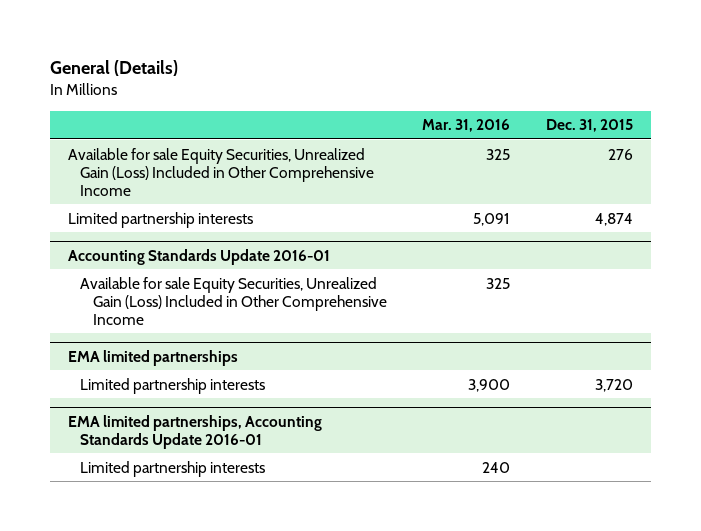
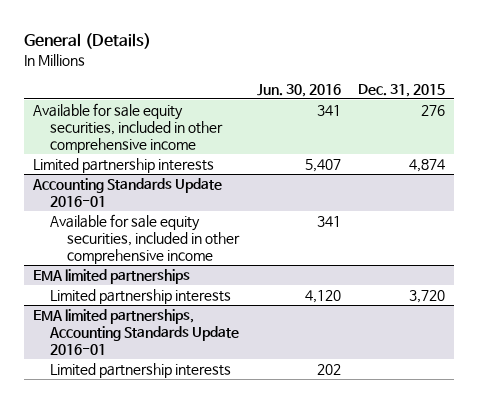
[422,119,511,133] Mar. 31, 2016 -> none
none -> [256,83,341,97] Jun. 30, 2016
[67,147,375,196] Available for sale Equity Securities, Unrealized Gain (Loss) Included in Other Comprehensive Income -> [32,103,224,153] Available for sale equity securities, included in other comprehensive income
[80,276,387,325] Available for sale Equity Securities, Unrealized Gain (Loss) Included in Other Comprehensive Income -> [50,214,241,264] Available for sale equity securities, included in other comprehensive income

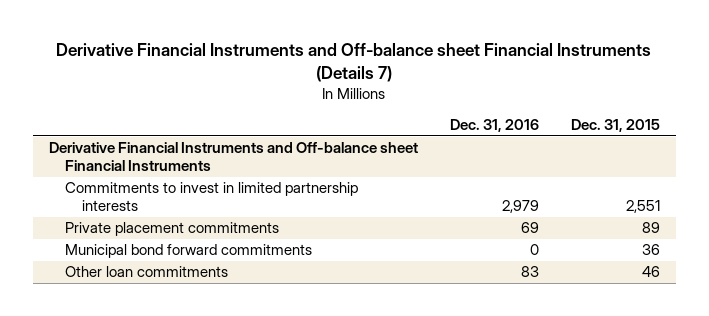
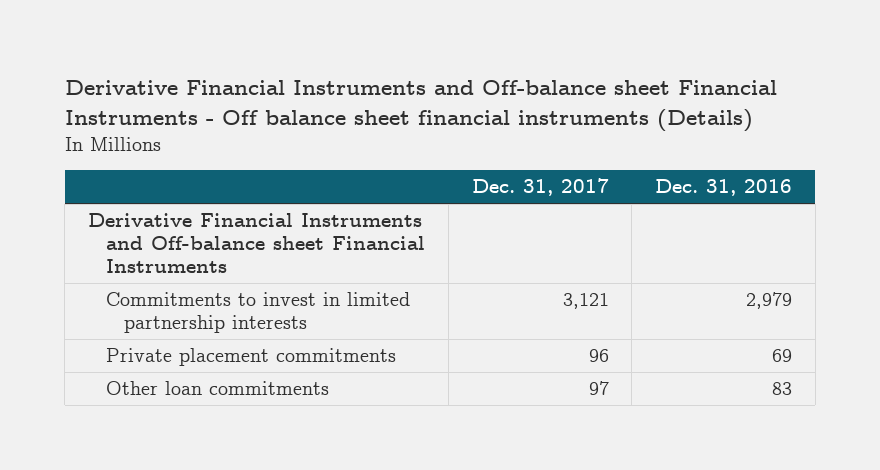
[56,42,652,82] Derivative Financial Instruments and Off-balance sheet Financial Instruments (Details 7) -> [64,79,777,132] Derivative Financial Instruments and Off-balance sheet Financial Instruments - Off balance sheet financial instruments (Details)
[571,119,661,133] Dec. 31, 2015 -> none
none -> [471,178,609,197] Dec. 31, 2017
[65,244,313,259] Municipal bond forward commitments -> none

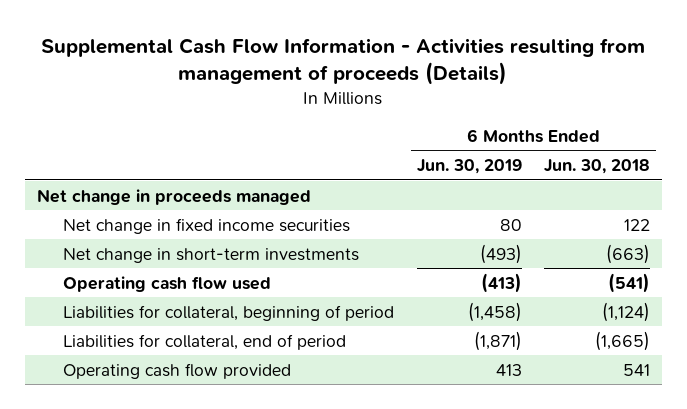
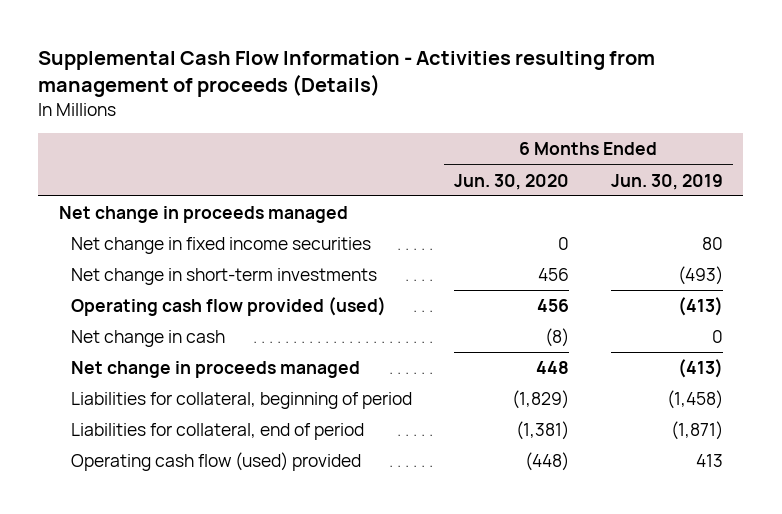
[544,159,651,175] Jun. 30, 2018 -> none
none -> [454,173,570,190] Jun. 30, 2020
[63,275,272,292] Operating cash flow used -> [71,296,387,316] Operating cash flow provided (used)
none -> [71,329,226,347] Net change in cash
none -> [71,360,361,378] Net change in proceeds managed
[63,362,292,379] Operating cash flow provided -> [71,451,362,471] Operating cash flow (used) provided

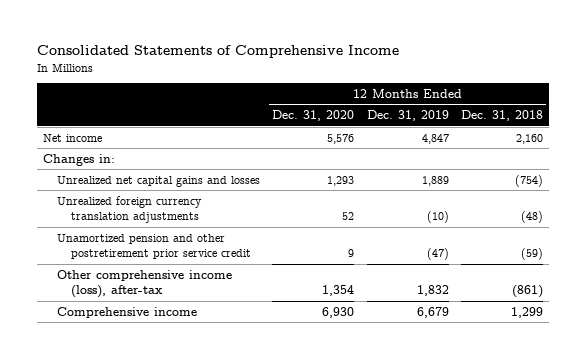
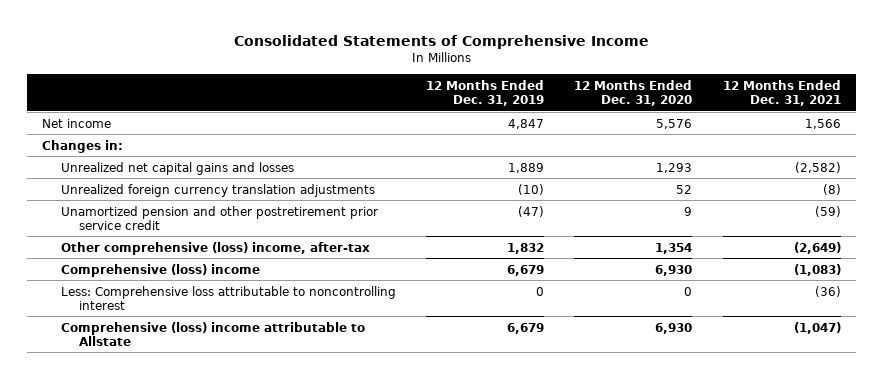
[461,110,544,122] Dec. 31, 2018 -> none
none -> [722,79,841,106] 12 Months Ended Dec. 31, 2021
[57,269,233,299] Other comprehensive income (loss), after-tax -> [60,241,370,255] Other comprehensive (loss) income, after-tax
none -> [60,263,260,277] Comprehensive (loss) income
none -> [60,285,396,310] Less: Comprehensive loss attributable to noncontrolling interest
[57,306,198,318] Comprehensive income -> [60,321,365,346] Comprehensive (loss) income attributable to Allstate

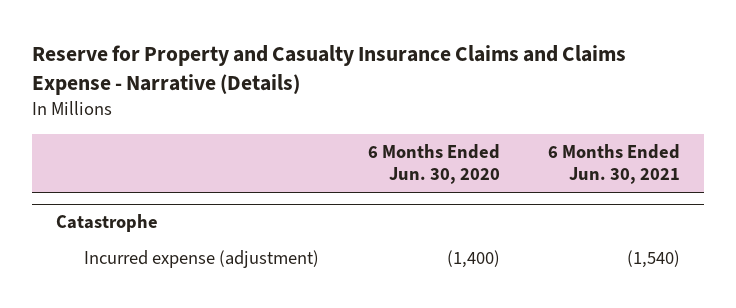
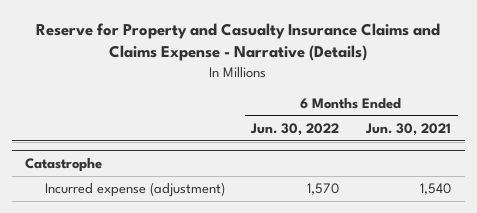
[367,144,500,185] 6 Months Ended Jun. 30, 2020 -> none
none -> [250,123,340,137] Jun. 30, 2022
[627,250,681,269] (1,540) -> [420,183,452,196] 1,540

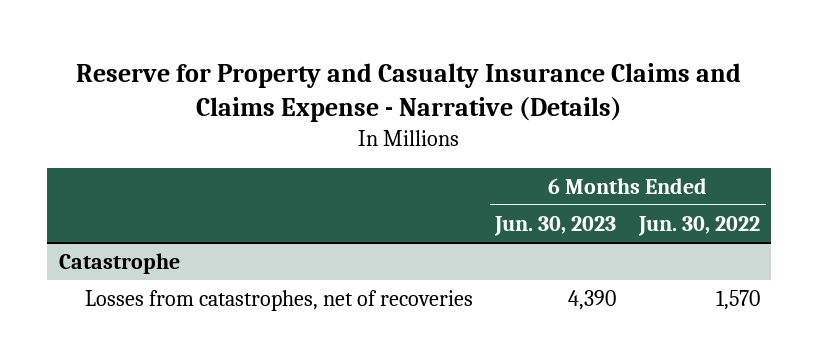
[365,123,452,137] Jun. 30, 2021 -> none
none -> [494,215,617,236] Jun. 30, 2023
[44,182,225,198] Incurred expense (adjustment) -> [84,290,473,312] Losses from catastrophes, net of recoveries

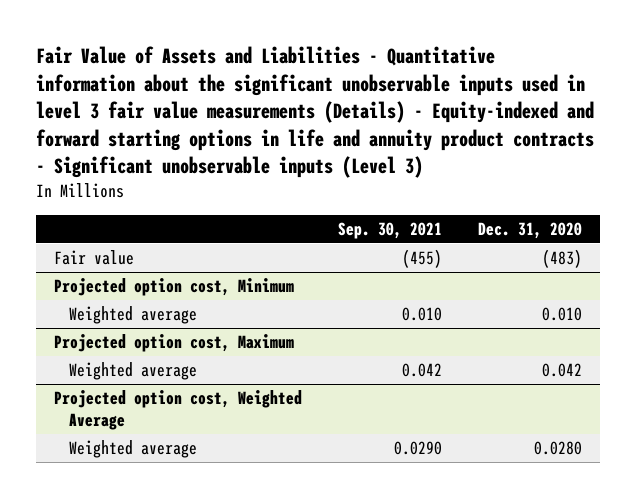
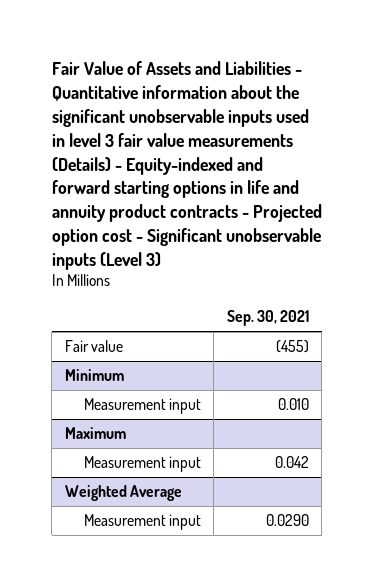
[35,46,594,179] Fair Value of Assets and Liabilities - Quantitative information about the significant unobservable inputs used in level 3 fair value measurements (Details) - Equity-indexed and forward starting options in life and annuity product contracts - Significant unobservable inputs (Level 3) -> [51,61,322,270] Fair Value of Assets and Liabilities - Quantitative information about the significant unobservable inputs used in level 3 fair value measurements (Details) - Equity-indexed and forward starting options in life and annuity product contracts - Projected option cost - Significant unobservable inputs (Level 3)
[478,221,583,239] Dec. 31, 2020 -> none
[53,278,294,297] Projected option cost, Minimum -> none
[53,334,294,353] Projected option cost, Maximum -> none
[53,390,302,431] Projected option cost, Weighted Average -> none
none -> [64,369,124,382] Minimum
[69,306,198,325] Weighted average -> [83,398,201,415] Measurement input
none -> [64,427,126,440] Maximum
[69,362,198,381] Weighted average -> [83,456,201,473] Measurement input
none -> [64,485,182,502] Weighted Average
[69,440,198,459] Weighted average -> [83,514,201,531] Measurement input

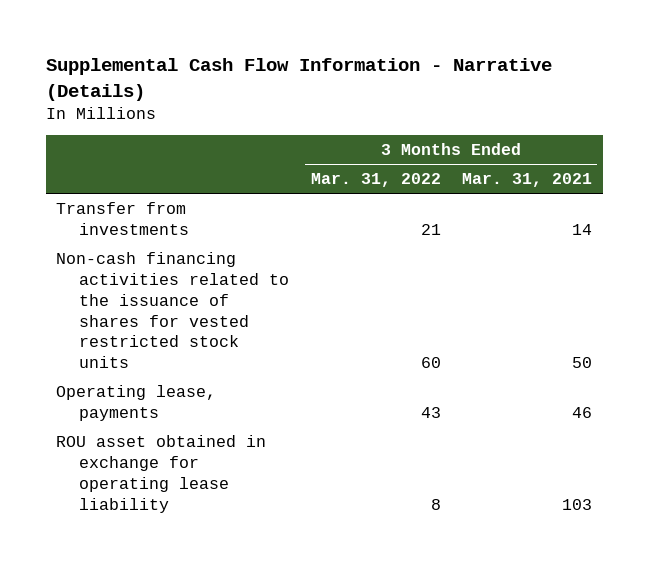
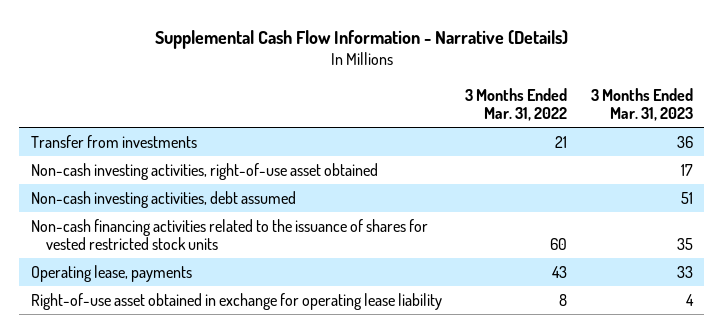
[462,173,593,188] Mar. 31, 2021 -> none
none -> [590,87,693,122] 3 Months Ended Mar. 31, 2023
none -> [30,162,378,180] Non-cash investing activities, right-of-use asset obtained
none -> [30,190,296,208] Non-cash investing activities, debt assumed
[56,434,267,513] ROU asset obtained in exchange for operating lease liability -> [30,292,442,310] Right-of-use asset obtained in exchange for operating lease liability

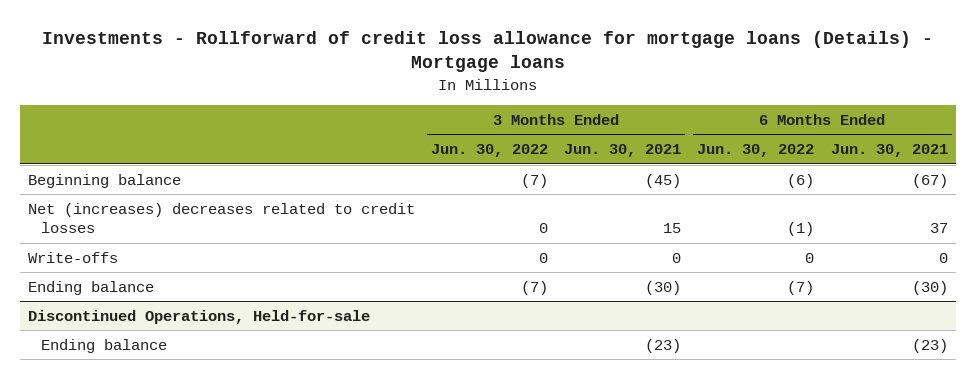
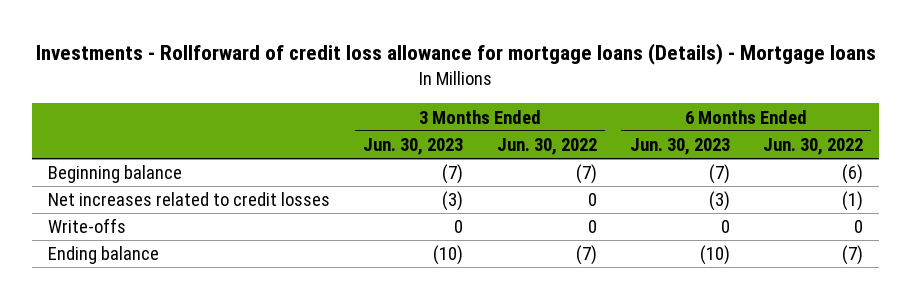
[564,144,682,158] Jun. 30, 2021 -> none
[830,144,948,158] Jun. 30, 2021 -> none
none -> [363,138,464,156] Jun. 30, 2023
none -> [629,138,730,156] Jun. 30, 2023
[27,202,415,234] Net (increases) decreases related to credit losses -> [48,192,331,207] Net increases related to credit losses
[27,309,370,324] Discontinued Operations, Held-for-sale -> none
[40,338,167,353] Ending balance -> none

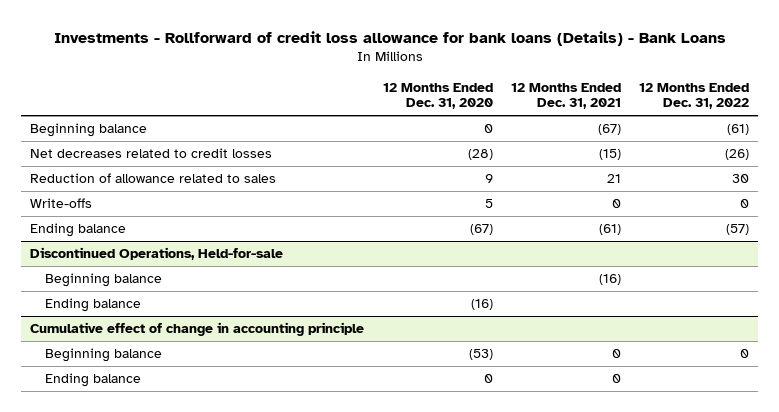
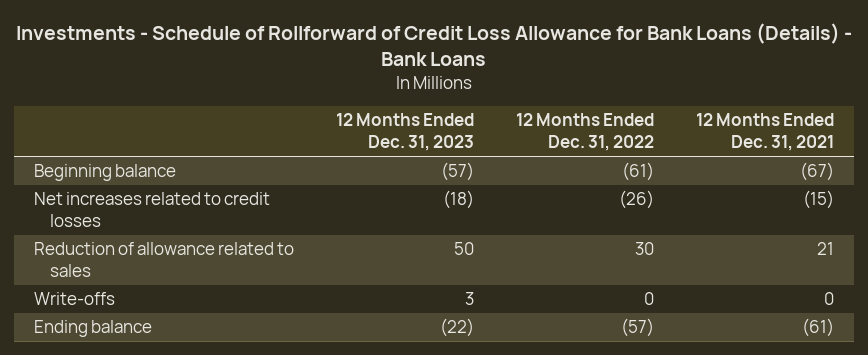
[53,30,726,46] Investments - Rollforward of credit loss allowance for bank loans (Details) - Bank Loans -> [16,22,853,67] Investments - Schedule of Rollforward of Credit Loss Allowance for Bank Loans (Details) - Bank Loans
[382,82,493,110] 12 Months Ended Dec. 31, 2020 -> none
none -> [336,113,475,152] 12 Months Ended Dec. 31, 2023
[30,147,273,158] Net decreases related to credit losses -> [34,192,271,228] Net increases related to credit losses
[30,246,284,260] Discontinued Operations, Held-for-sale -> none
[45,272,163,287] Beginning balance -> none
[45,297,142,312] Ending balance -> none
[30,321,365,336] Cumulative effect of change in accounting principle -> none
[45,347,163,362] Beginning balance -> none
[45,372,142,387] Ending balance -> none

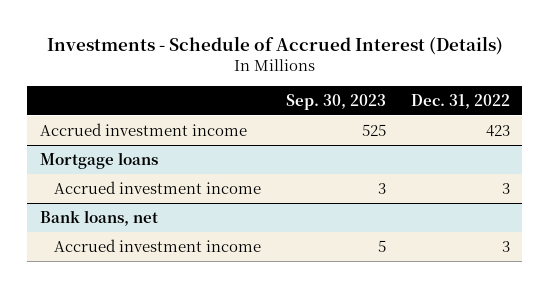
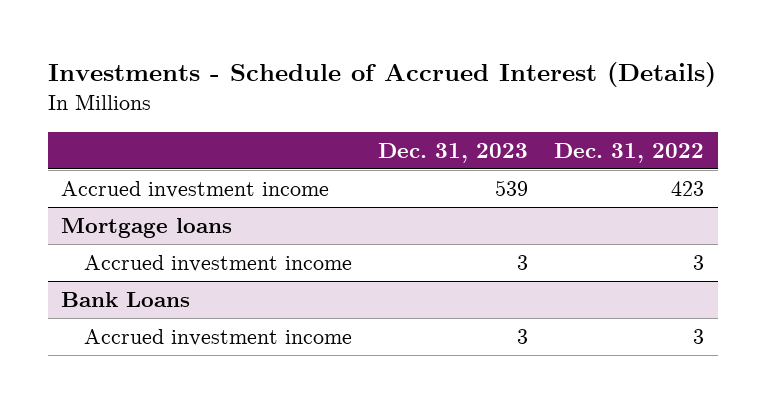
[286,93,387,110] Sep. 30, 2023 -> none
none -> [378,142,529,163] Dec. 31, 2023
[39,209,158,226] Bank loans, net -> [60,291,190,307] Bank Loans

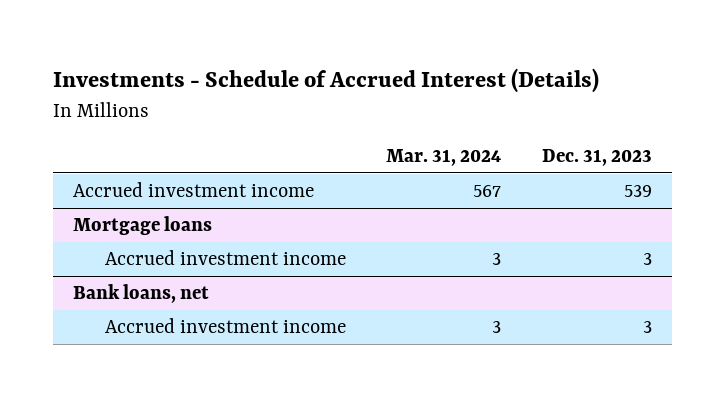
[554,142,705,163] Dec. 31, 2022 -> none
none -> [386,149,502,167] Mar. 31, 2024
[60,291,190,307] Bank Loans -> [72,284,209,304] Bank loans, net

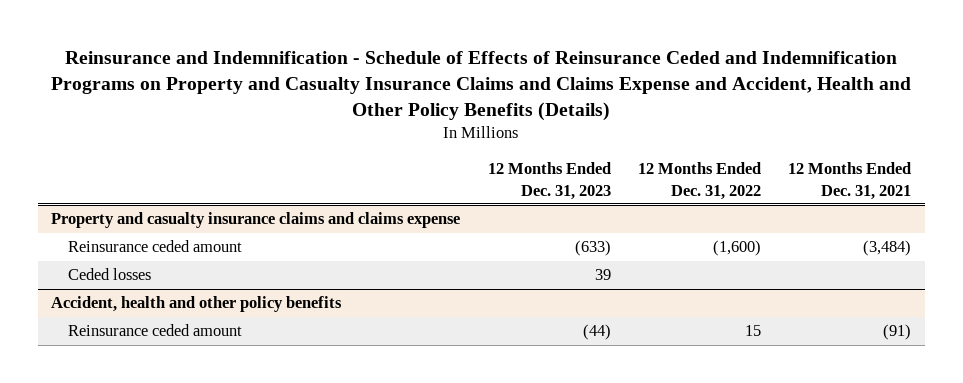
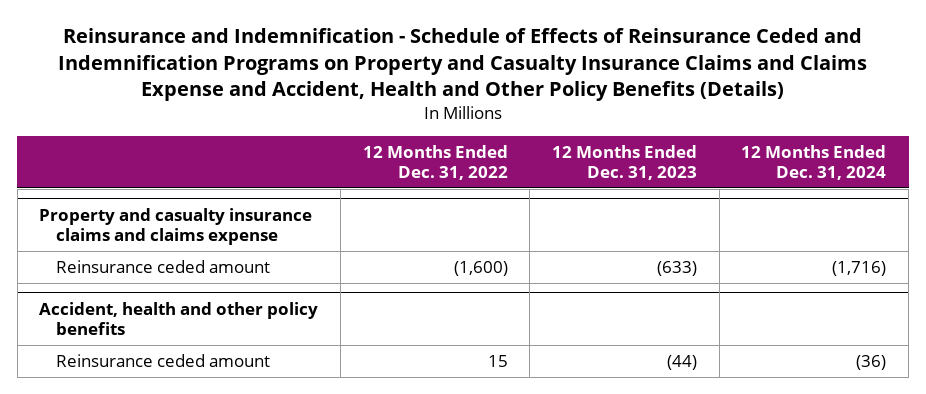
[788,162,912,200] 12 Months Ended Dec. 31, 2021 -> none
none -> [741,144,887,180] 12 Months Ended Dec. 31, 2024
[67,268,151,281] Ceded losses -> none

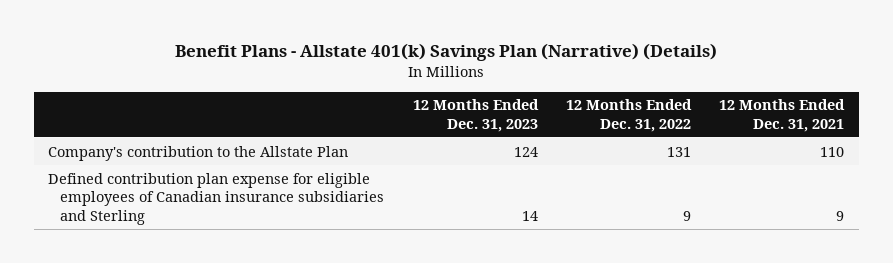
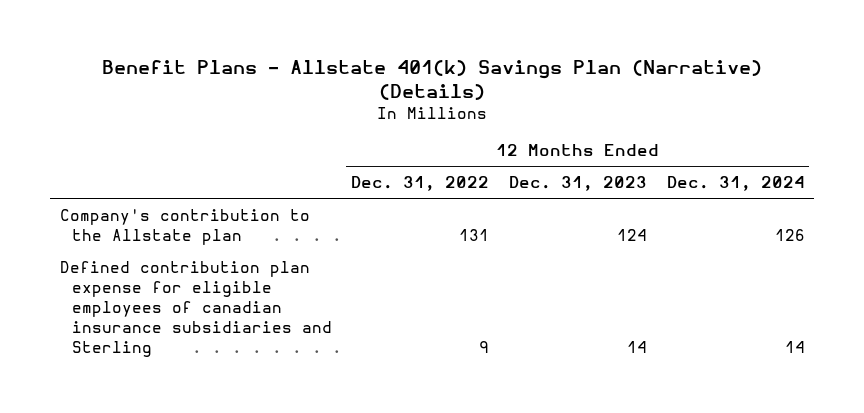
[719,99,846,132] 12 Months Ended Dec. 31, 2021 -> none
none -> [666,176,805,192] Dec. 31, 2024
[48,145,349,161] Company's contribution to the Allstate Plan -> [59,208,310,245] Company's contribution to the Allstate plan
[48,172,385,225] Defined contribution plan expense for eligible employees of Canadian insurance subsidiaries and Sterling -> [59,260,332,358] Defined contribution plan expense for eligible employees of canadian insurance subsidiaries and Sterling

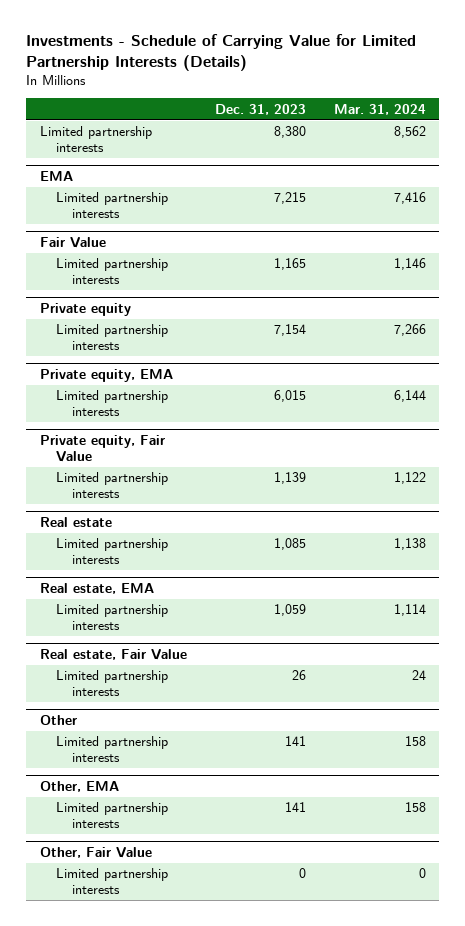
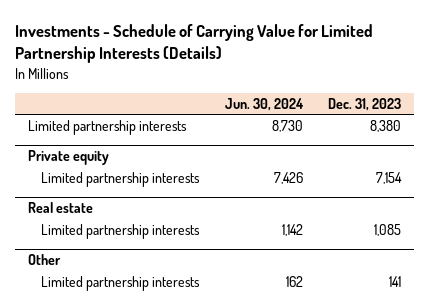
[333,103,426,115] Mar. 31, 2024 -> none
none -> [224,97,304,111] Jun. 30, 2024
[39,171,73,182] EMA -> none
[56,192,169,219] Limited partnership interests -> none
[39,237,106,249] Fair Value -> none
[56,258,169,285] Limited partnership interests -> none
[39,369,173,383] Private equity, EMA -> none
[56,390,169,417] Limited partnership interests -> none
[39,435,165,463] Private equity, Fair Value -> none
[56,472,169,499] Limited partnership interests -> none
[39,583,154,595] Real estate, EMA -> none
[56,604,169,631] Limited partnership interests -> none
[39,649,187,661] Real estate, Fair Value -> none
[56,670,169,697] Limited partnership interests -> none
[39,781,119,793] Other, EMA -> none
[56,802,169,829] Limited partnership interests -> none
[39,847,152,859] Other, Fair Value -> none
[56,868,169,895] Limited partnership interests -> none

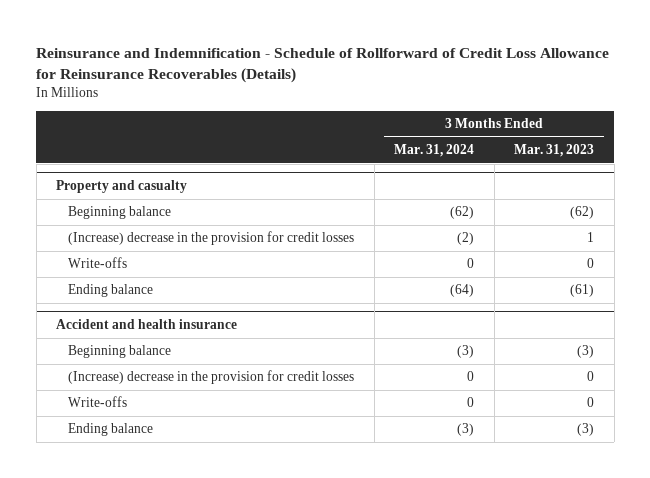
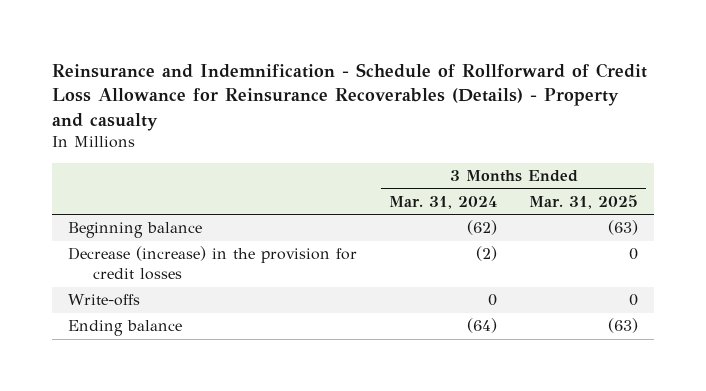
[36,47,610,83] Reinsurance and Indemnification - Schedule of Rollforward of Credit Loss Allowance for Reinsurance Recoverables (Details) -> [52,62,648,131] Reinsurance and Indemnification - Schedule of Rollforward of Credit Loss Allowance for Reinsurance Recoverables (Details) - Property and casualty
[514,144,595,158] Mar. 31, 2023 -> none
none -> [529,194,639,209] Mar. 31, 2025
[56,179,188,193] Property and casualty -> none
[68,231,355,246] (Increase) decrease in the provision for credit losses -> [68,246,358,281] Decrease (increase) in the provision for credit losses
[56,318,238,329] Accident and health insurance -> none
[68,345,172,359] Beginning balance -> none
[68,370,355,385] (Increase) decrease in the provision for credit losses -> none
[68,396,128,408] Write-offs -> none
[68,423,154,437] Ending balance -> none

